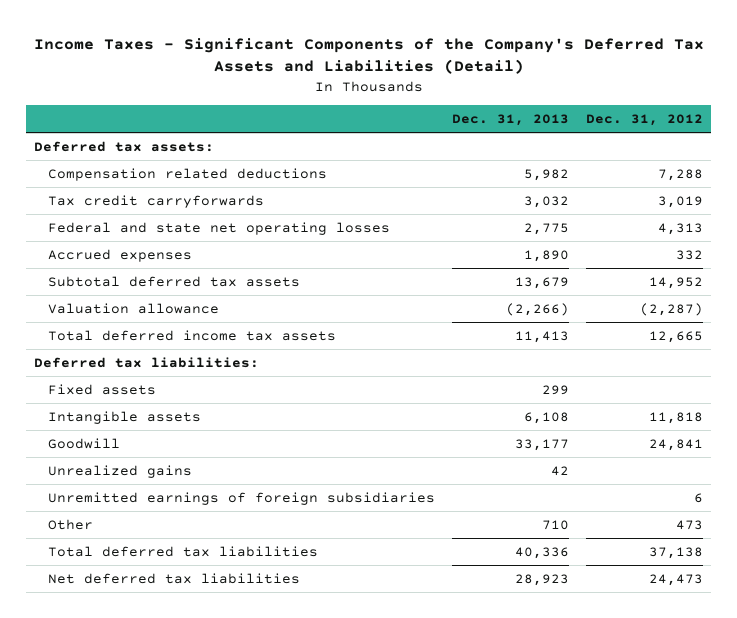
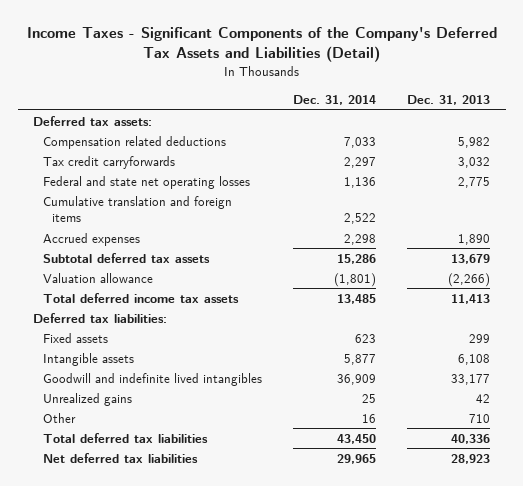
[585,114,703,127] Dec. 31, 2012 -> none
none -> [292,95,376,106] Dec. 31, 2014
none -> [42,195,232,223] Cumulative translation and foreign items
[47,437,120,449] Goodwill -> [42,372,262,386] Goodwill and indefinite lived intangibles
[47,491,435,505] Unremitted earnings of foreign subsidiaries -> none

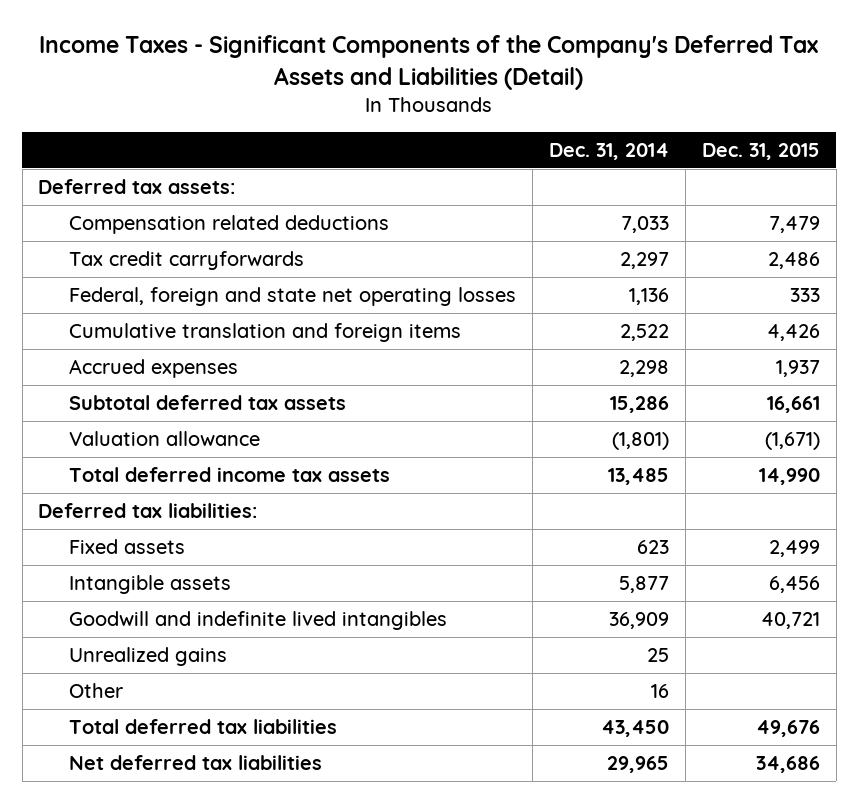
[407,95,491,106] Dec. 31, 2013 -> none
none -> [701,143,820,161] Dec. 31, 2015
[42,175,250,189] Federal and state net operating losses -> [69,287,517,307] Federal, foreign and state net operating losses

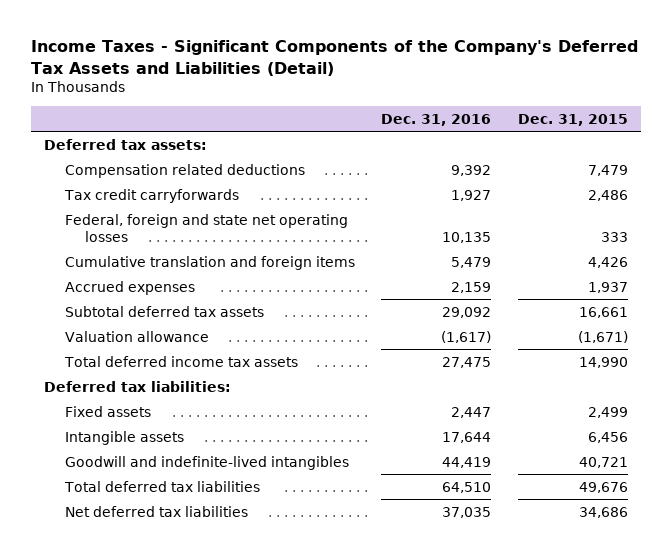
[549,143,670,161] Dec. 31, 2014 -> none
none -> [381,113,492,126] Dec. 31, 2016
[69,647,228,667] Unrealized gains -> none
[69,683,124,699] Other -> none
[69,611,448,631] Goodwill and indefinite lived intangibles -> [64,455,349,470] Goodwill and indefinite-lived intangibles

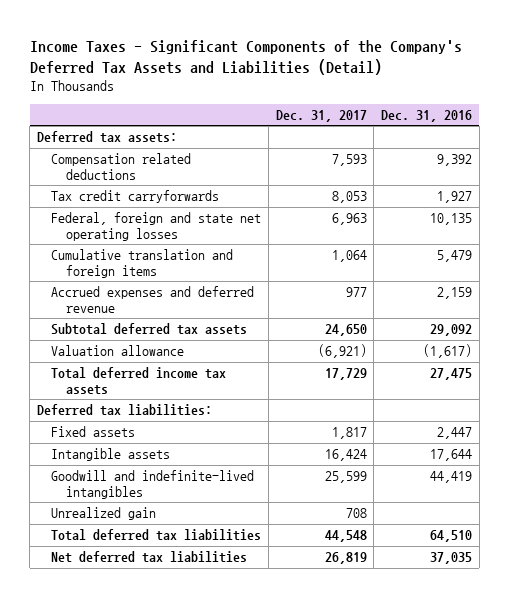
[517,113,628,126] Dec. 31, 2015 -> none
none -> [275,109,367,122] Dec. 31, 2017
[64,280,195,295] Accrued expenses -> [51,286,255,313] Accrued expenses and deferred revenue
none -> [51,507,157,521] Unrealized gain

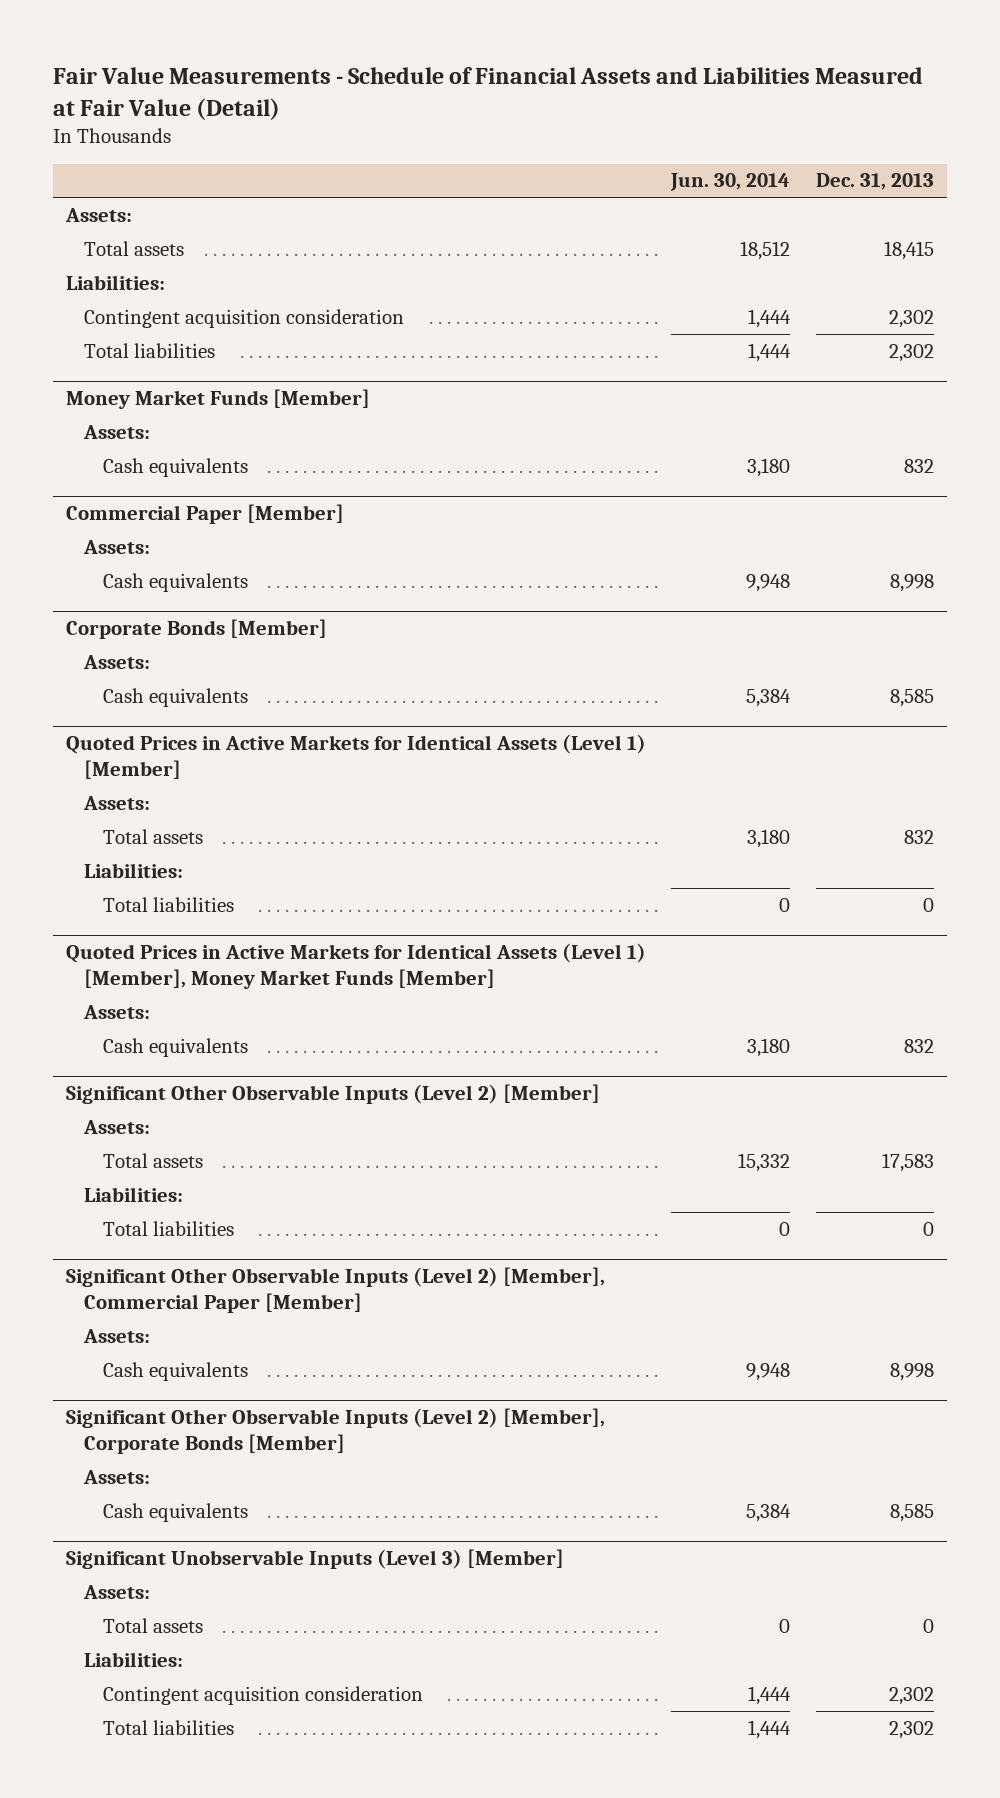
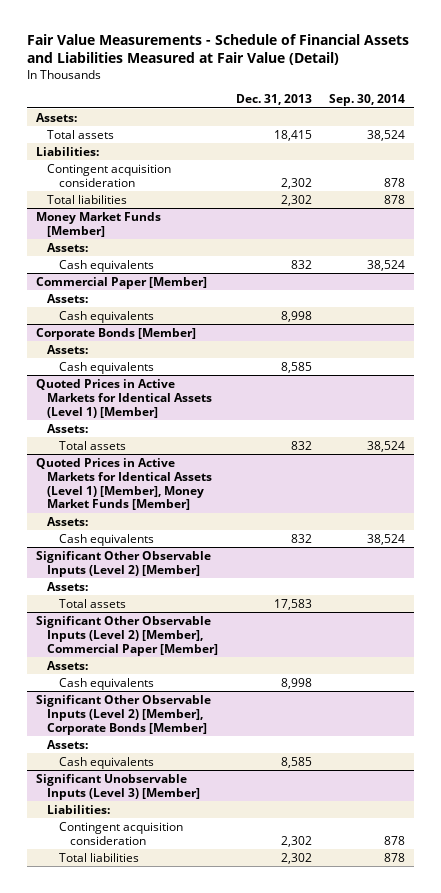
[670,173,791,192] Jun. 30, 2014 -> none
none -> [329,94,406,107] Sep. 30, 2014
[84,862,184,878] Liabilities: -> none
[102,896,234,912] Total liabilities -> none
[84,1186,184,1202] Liabilities: -> none
[102,1220,234,1236] Total liabilities -> none
[83,1584,151,1599] Assets: -> none
[102,1617,203,1633] Total assets -> none

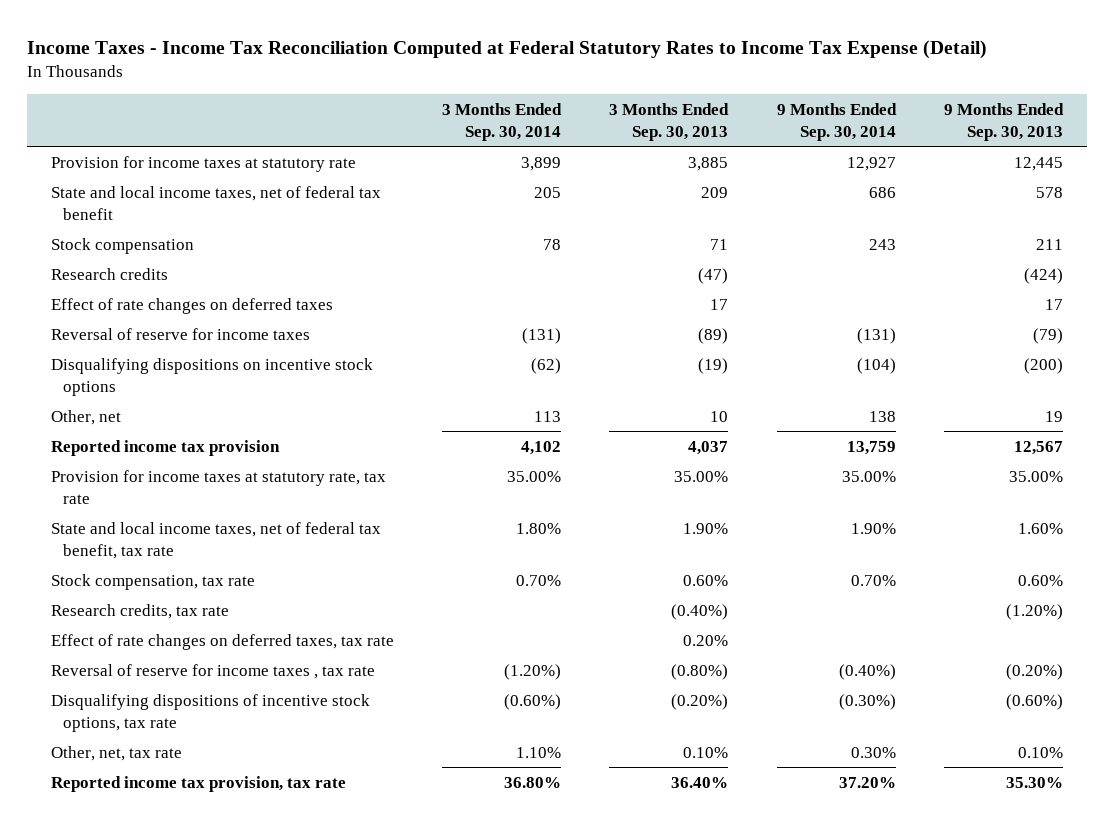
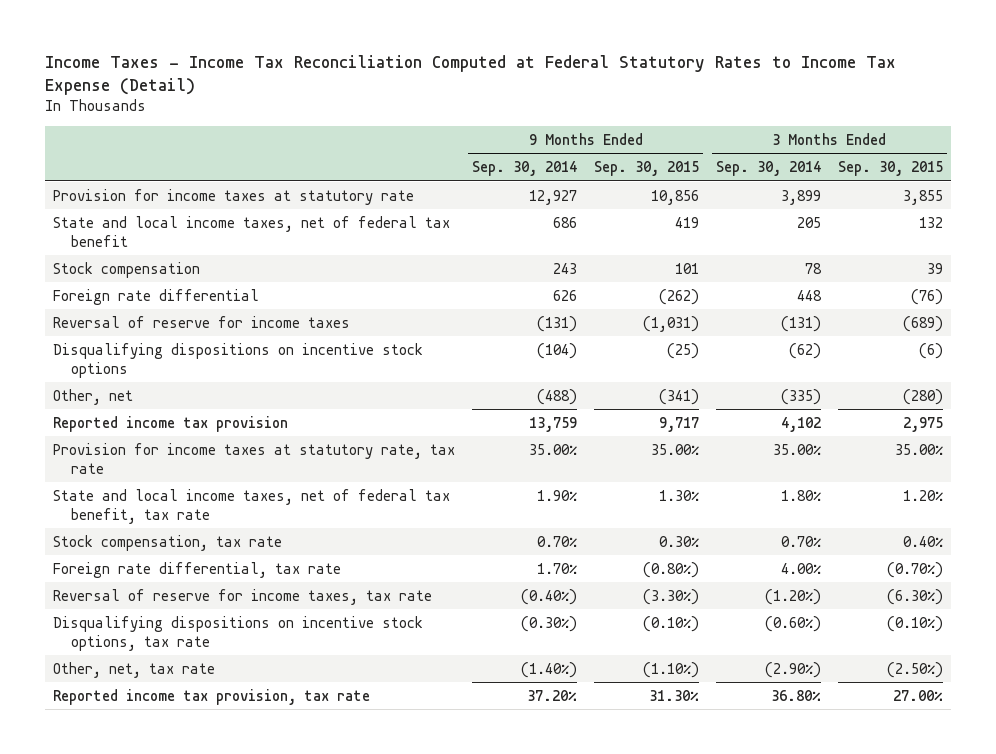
[609,102,730,141] 3 Months Ended Sep. 30, 2013 -> none
[943,102,1064,141] 9 Months Ended Sep. 30, 2013 -> none
none -> [594,161,700,177] Sep. 30, 2015
none -> [837,161,943,177] Sep. 30, 2015
[51,267,169,280] Research credits -> none
[51,297,334,314] Effect of rate changes on deferred taxes -> none
none -> [53,288,260,305] Foreign rate differential
[534,410,562,422] 113 -> [780,388,821,405] (335)
[868,410,896,422] 138 -> [537,388,578,405] (488)
[51,603,230,619] Research credits, tax rate -> none
[51,633,395,650] Effect of rate changes on deferred taxes, tax rate -> none
none -> [53,561,342,578] Foreign rate differential, tax rate
[51,663,376,679] Reversal of reserve for income taxes , tax rate -> [53,588,433,605] Reversal of reserve for income taxes, tax rate
[51,693,371,732] Disqualifying dispositions of incentive stock options, tax rate -> [53,615,424,651] Disqualifying dispositions on incentive stock options, tax rate
[516,746,562,758] 1.10% -> [764,661,821,678] (2.90%)
[850,746,896,758] 0.30% -> [521,661,578,678] (1.40%)

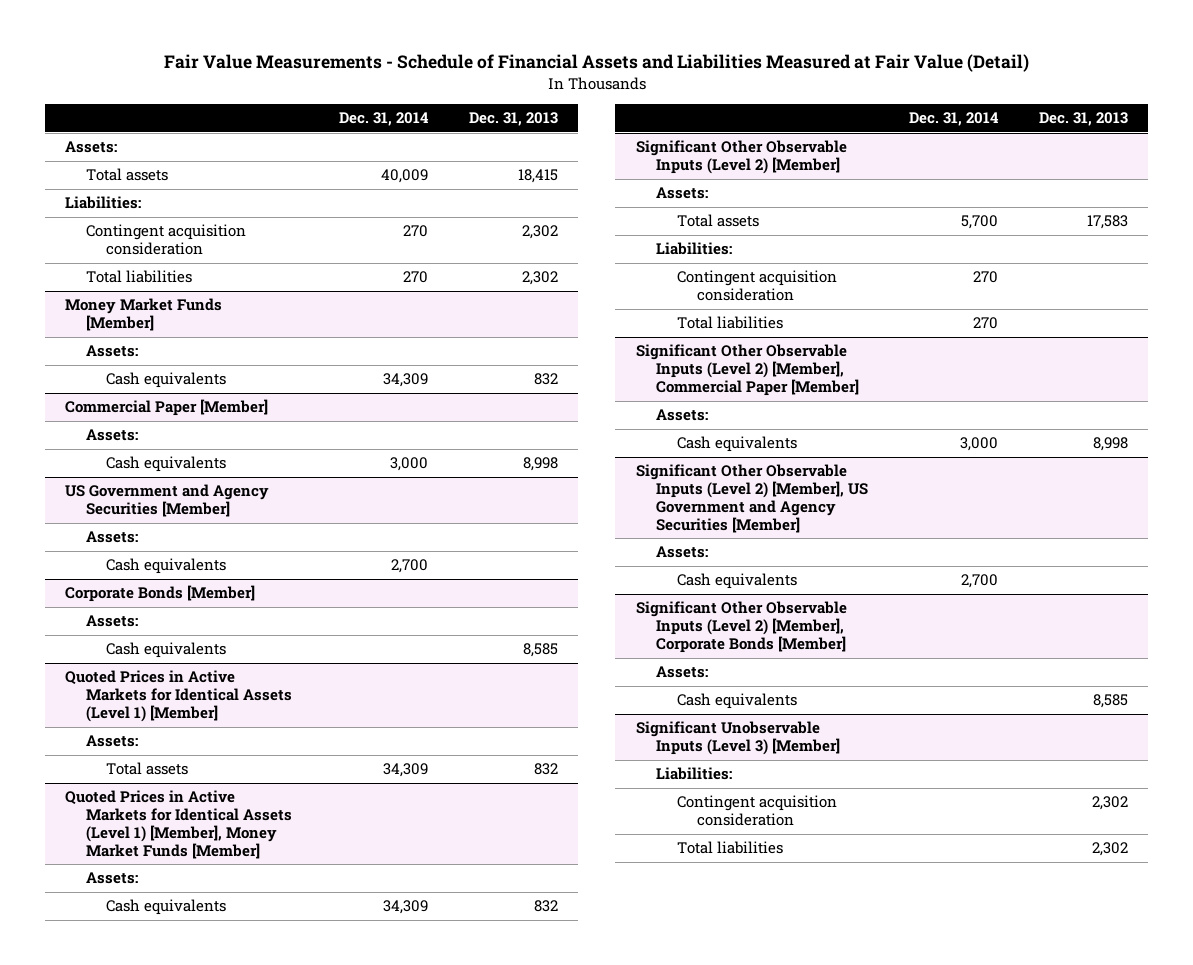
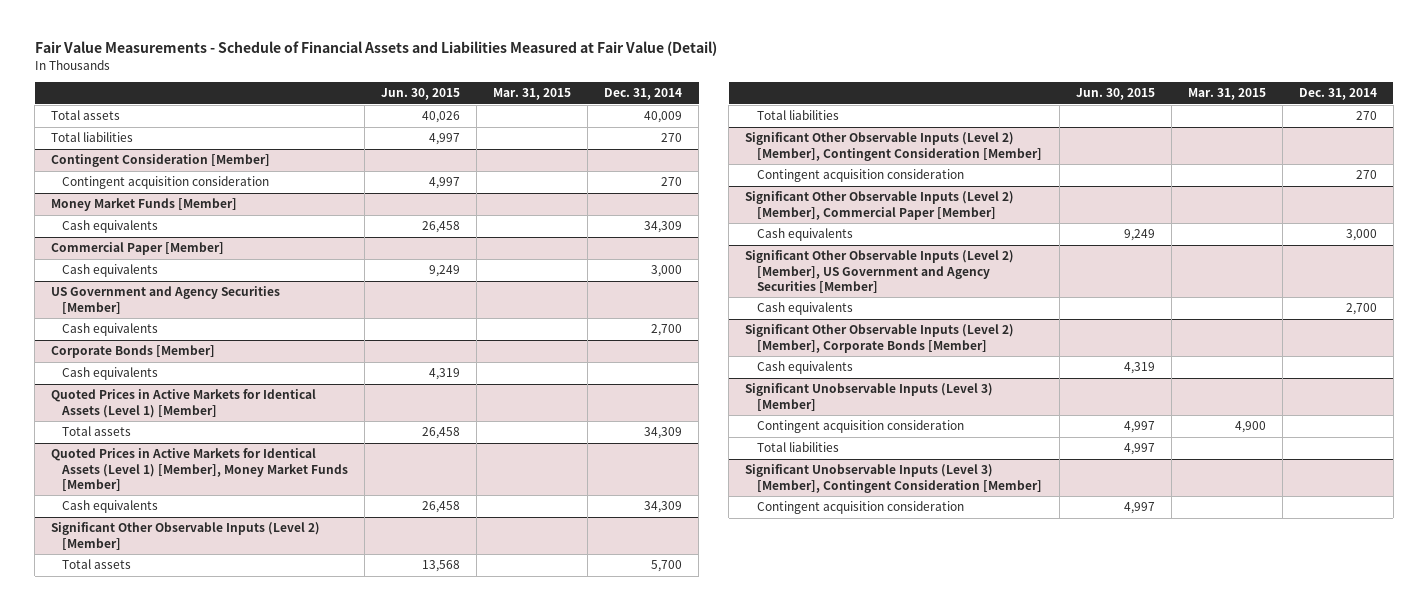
[468,112,558,127] Dec. 31, 2013 -> none
none -> [381,88,461,101] Jun. 30, 2015
none -> [493,88,572,101] Mar. 31, 2015
[65,141,118,154] Assets: -> none
[65,196,142,210] Liabilities: -> none
[85,224,246,256] Contingent acquisition consideration -> none
none -> [51,154,271,168] Contingent Consideration [Member]
none -> [62,176,270,190] Contingent acquisition consideration
[85,345,138,358] Assets: -> none
[85,429,138,442] Assets: -> none
[85,531,138,544] Assets: -> none
[85,615,138,628] Assets: -> none
[85,735,138,748] Assets: -> none
[85,872,138,885] Assets: -> none
[656,187,709,200] Assets: -> none
[656,242,733,256] Liabilities: -> none
[676,270,837,302] Contingent acquisition consideration -> none
none -> [745,132,1042,161] Significant Other Observable Inputs (Level 2) [Member], Contingent Consideration [Member]
none -> [756,169,964,183] Contingent acquisition consideration
[656,409,709,422] Assets: -> none
[656,546,709,559] Assets: -> none
[656,666,709,679] Assets: -> none
[656,767,733,781] Liabilities: -> none
none -> [745,464,1042,493] Significant Unobservable Inputs (Level 3) [Member], Contingent Consideration [Member]
none -> [756,501,964,515] Contingent acquisition consideration

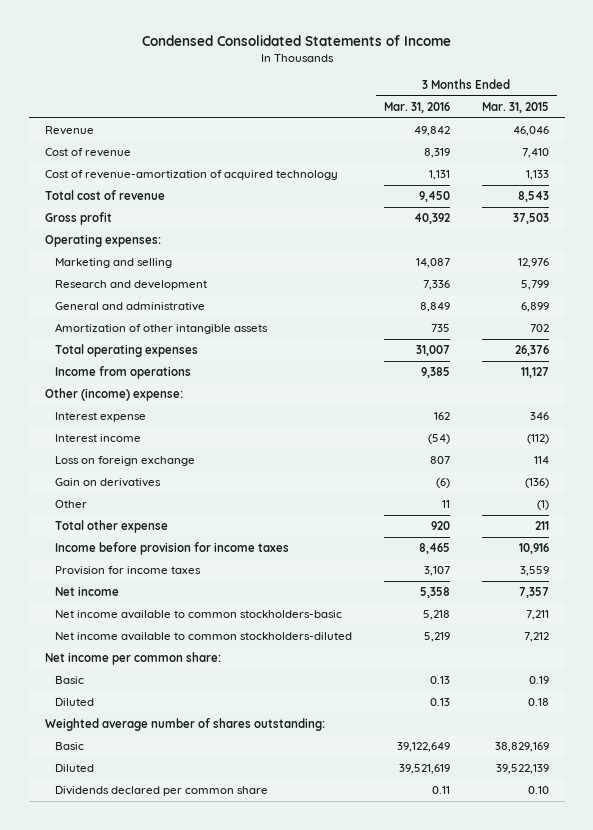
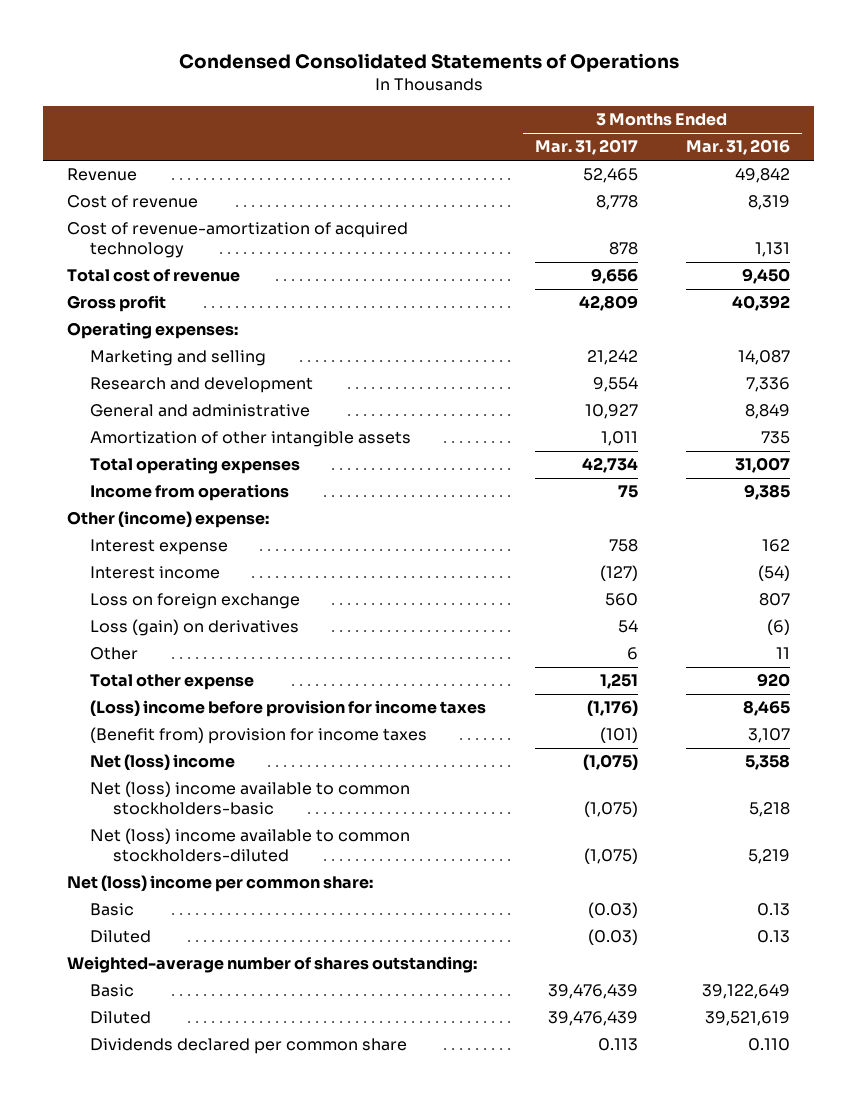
[141,35,451,47] Condensed Consolidated Statements of Income -> [178,53,679,73] Condensed Consolidated Statements of Operations
[481,101,549,113] Mar. 31, 2015 -> none
none -> [534,139,638,156] Mar. 31, 2017
[54,478,161,488] Gain on derivatives -> [90,619,300,637] Loss (gain) on derivatives
[54,542,289,556] Income before provision for income taxes -> [90,700,487,718] (Loss) income before provision for income taxes
[54,566,201,576] Provision for income taxes -> [90,727,428,745] (Benefit from) provision for income taxes
[54,586,119,597] Net income -> [90,754,236,771] Net (loss) income
[54,610,342,620] Net income available to common stockholders-basic -> [90,781,411,816] Net (loss) income available to common stockholders-basic
[54,632,352,642] Net income available to common stockholders-diluted -> [90,828,411,863] Net (loss) income available to common stockholders-diluted
[44,652,221,666] Net income per common share: -> [67,875,374,893] Net (loss) income per common share:
[44,718,325,732] Weighted average number of shares outstanding: -> [67,956,478,974] Weighted-average number of shares outstanding:
[431,786,450,795] 0.11 -> [747,1038,790,1052] 0.110

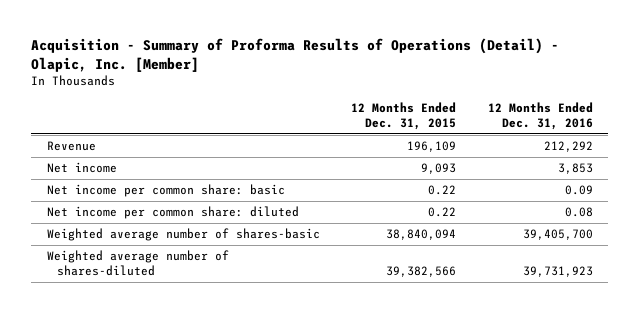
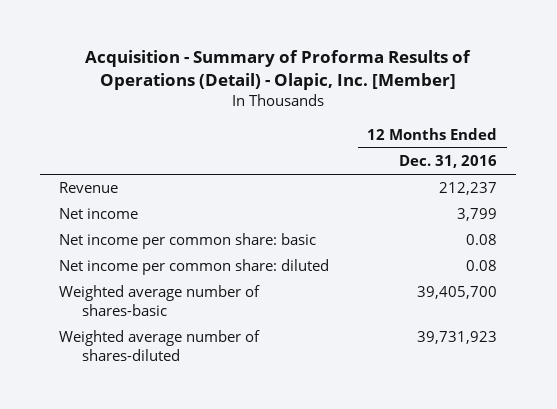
[351,101,457,130] 12 Months Ended Dec. 31, 2015 -> none
[543,141,593,153] 212,292 -> [439,182,498,196] 212,237
[557,163,593,175] 3,853 -> [457,208,498,222] 3,799
[564,185,593,196] 0.09 -> [466,234,498,246] 0.08

